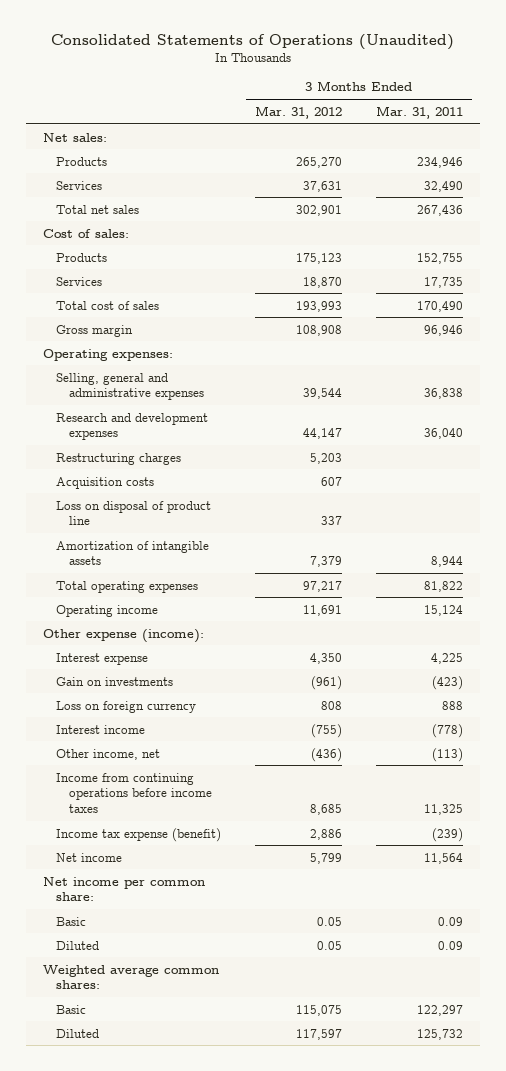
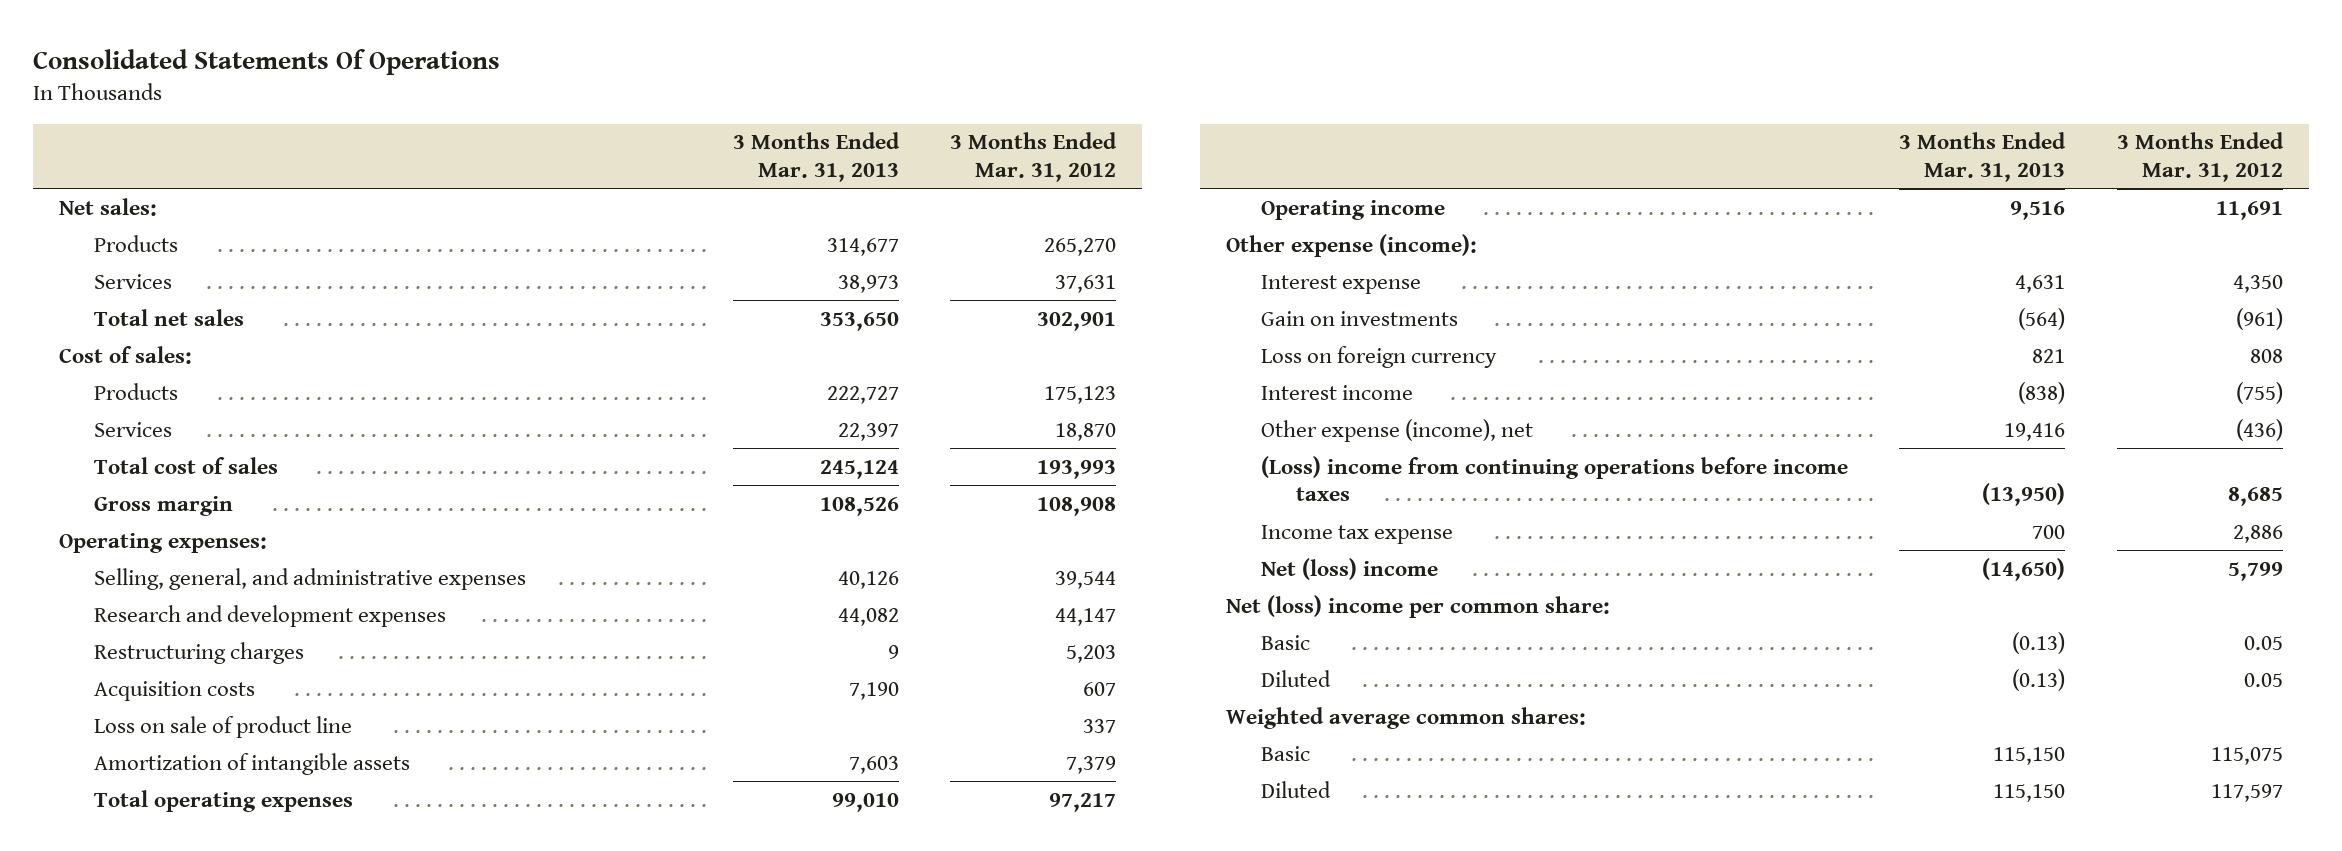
[51,34,455,51] Consolidated Statements of Operations (Unaudited) -> [33,49,501,76] Consolidated Statements Of Operations
[376,105,464,119] Mar. 31, 2011 -> none
none -> [732,132,900,182] 3 Months Ended Mar. 31, 2013
[55,372,204,401] Selling, general and administrative expenses -> [94,567,527,590] Selling, general, and administrative expenses
[55,500,211,526] Loss on disposal of product line -> [94,715,353,738] Loss on sale of product line
[55,748,160,760] Other income, net -> [1260,418,1533,442] Other expense (income), net
[55,772,212,814] Income from continuing operations before income taxes -> [1260,455,1848,502] (Loss) income from continuing operations before income taxes
[55,827,221,842] Income tax expense (benefit) -> [1260,524,1453,544] Income tax expense
[55,852,122,862] Net income -> [1260,557,1438,580] Net (loss) income
[43,876,206,902] Net income per common share: -> [1225,594,1610,618] Net (loss) income per common share:

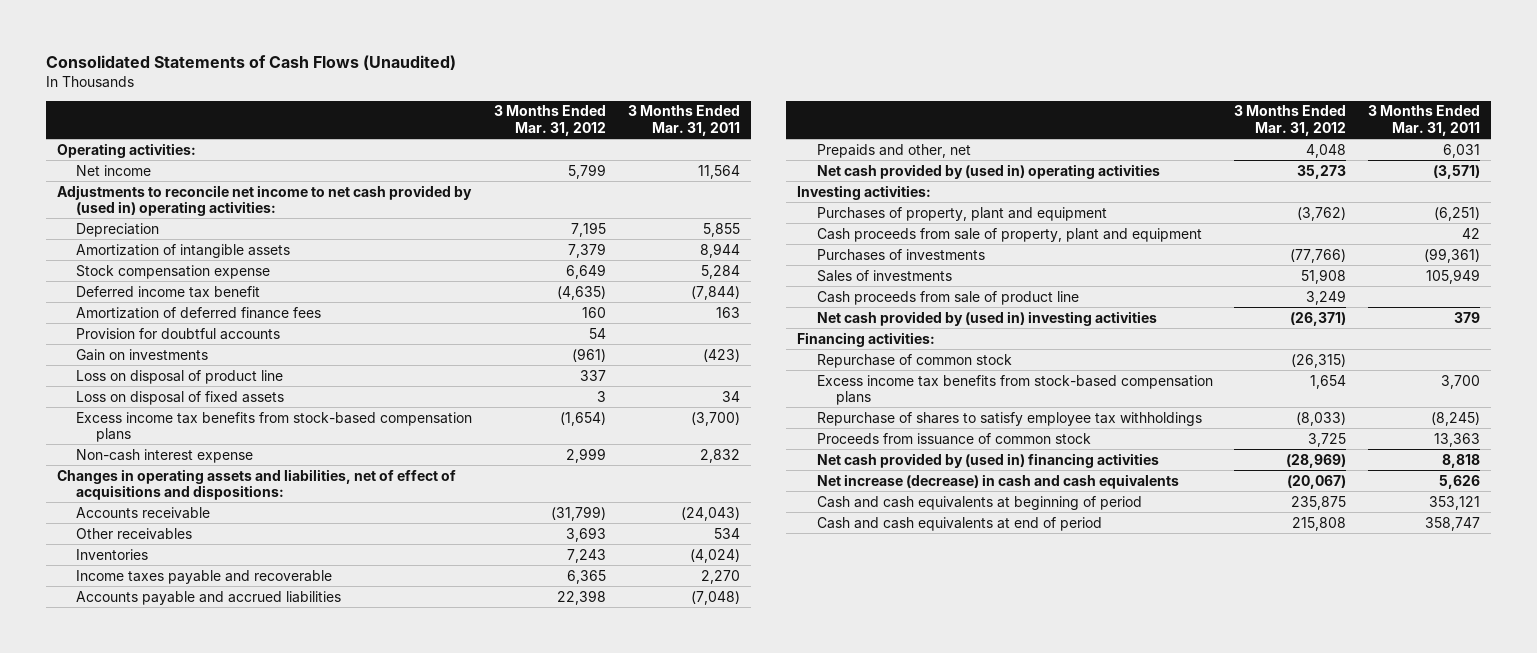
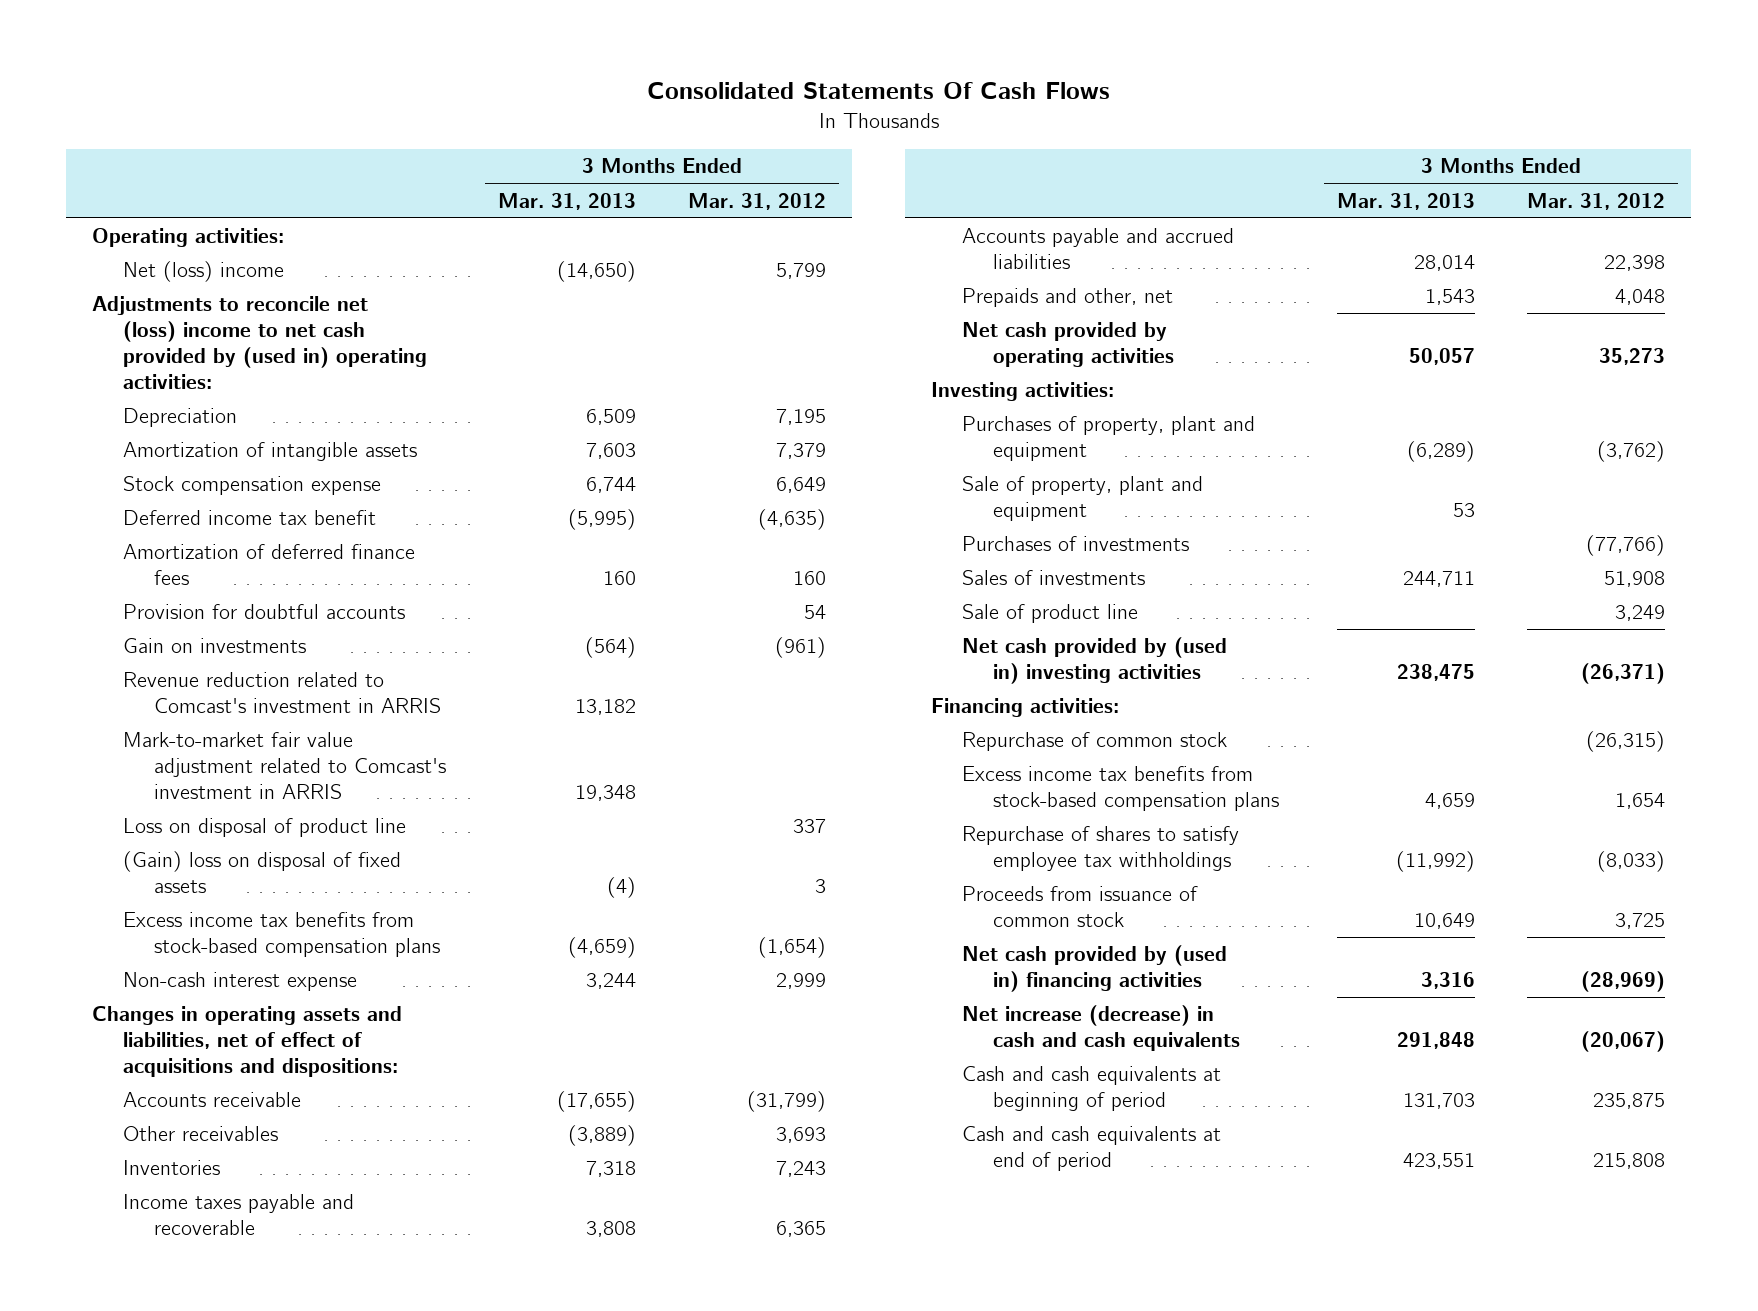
[46,54,457,70] Consolidated Statements of Cash Flows (Unaudited) -> [646,82,1110,100] Consolidated Statements Of Cash Flows
[628,105,741,136] 3 Months Ended Mar. 31, 2011 -> none
none -> [498,192,637,210] Mar. 31, 2013
[76,164,152,176] Net income -> [123,261,285,283] Net (loss) income
[57,184,473,217] Adjustments to reconcile net income to net cash provided by (used in) operating activities: -> [92,296,428,389] Adjustments to reconcile net (loss) income to net cash provided by (used in) operating activities:
none -> [123,672,442,714] Revenue reduction related to Comcast's investment in ARRIS
none -> [123,732,447,800] Mark-to-market fair value adjustment related to Comcast's investment in ARRIS
[76,390,285,405] Loss on disposal of fixed assets -> [123,851,402,894] (Gain) loss on disposal of fixed assets
[816,163,1160,179] Net cash provided by (used in) operating activities -> [962,322,1175,368] Net cash provided by operating activities
[816,227,1202,242] Cash proceeds from sale of property, plant and equipment -> [962,476,1204,522] Sale of property, plant and equipment
[816,290,1079,305] Cash proceeds from sale of product line -> [962,604,1139,624] Sale of product line

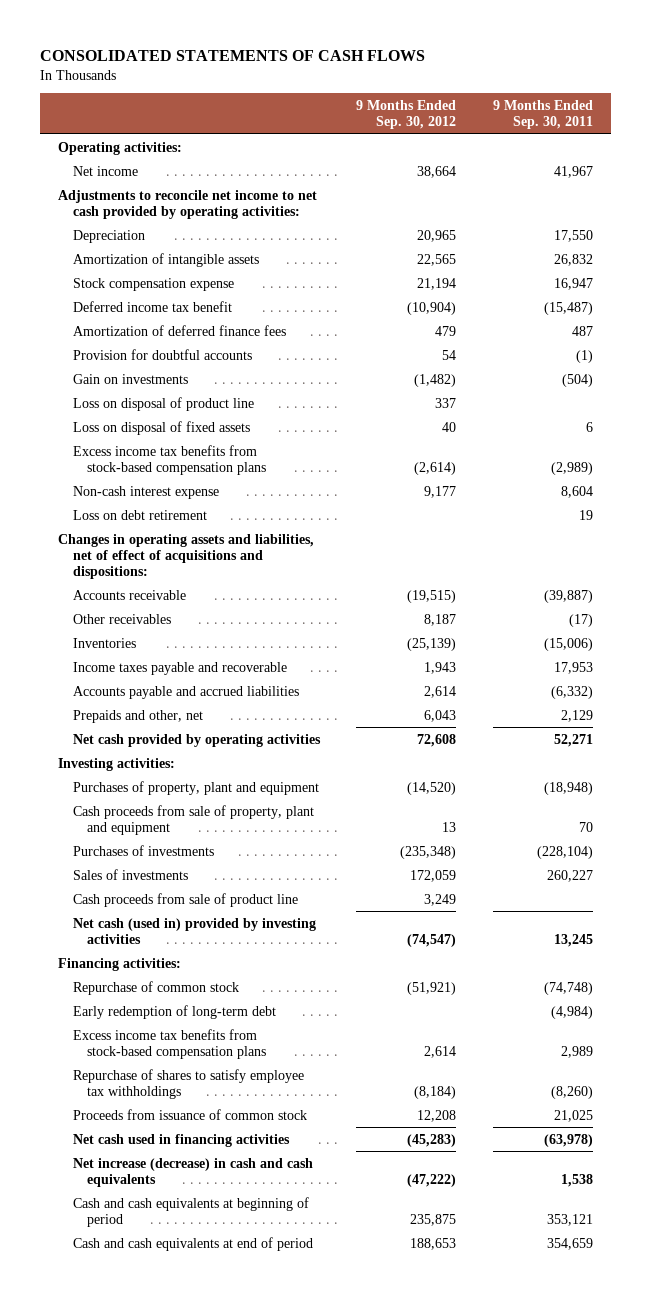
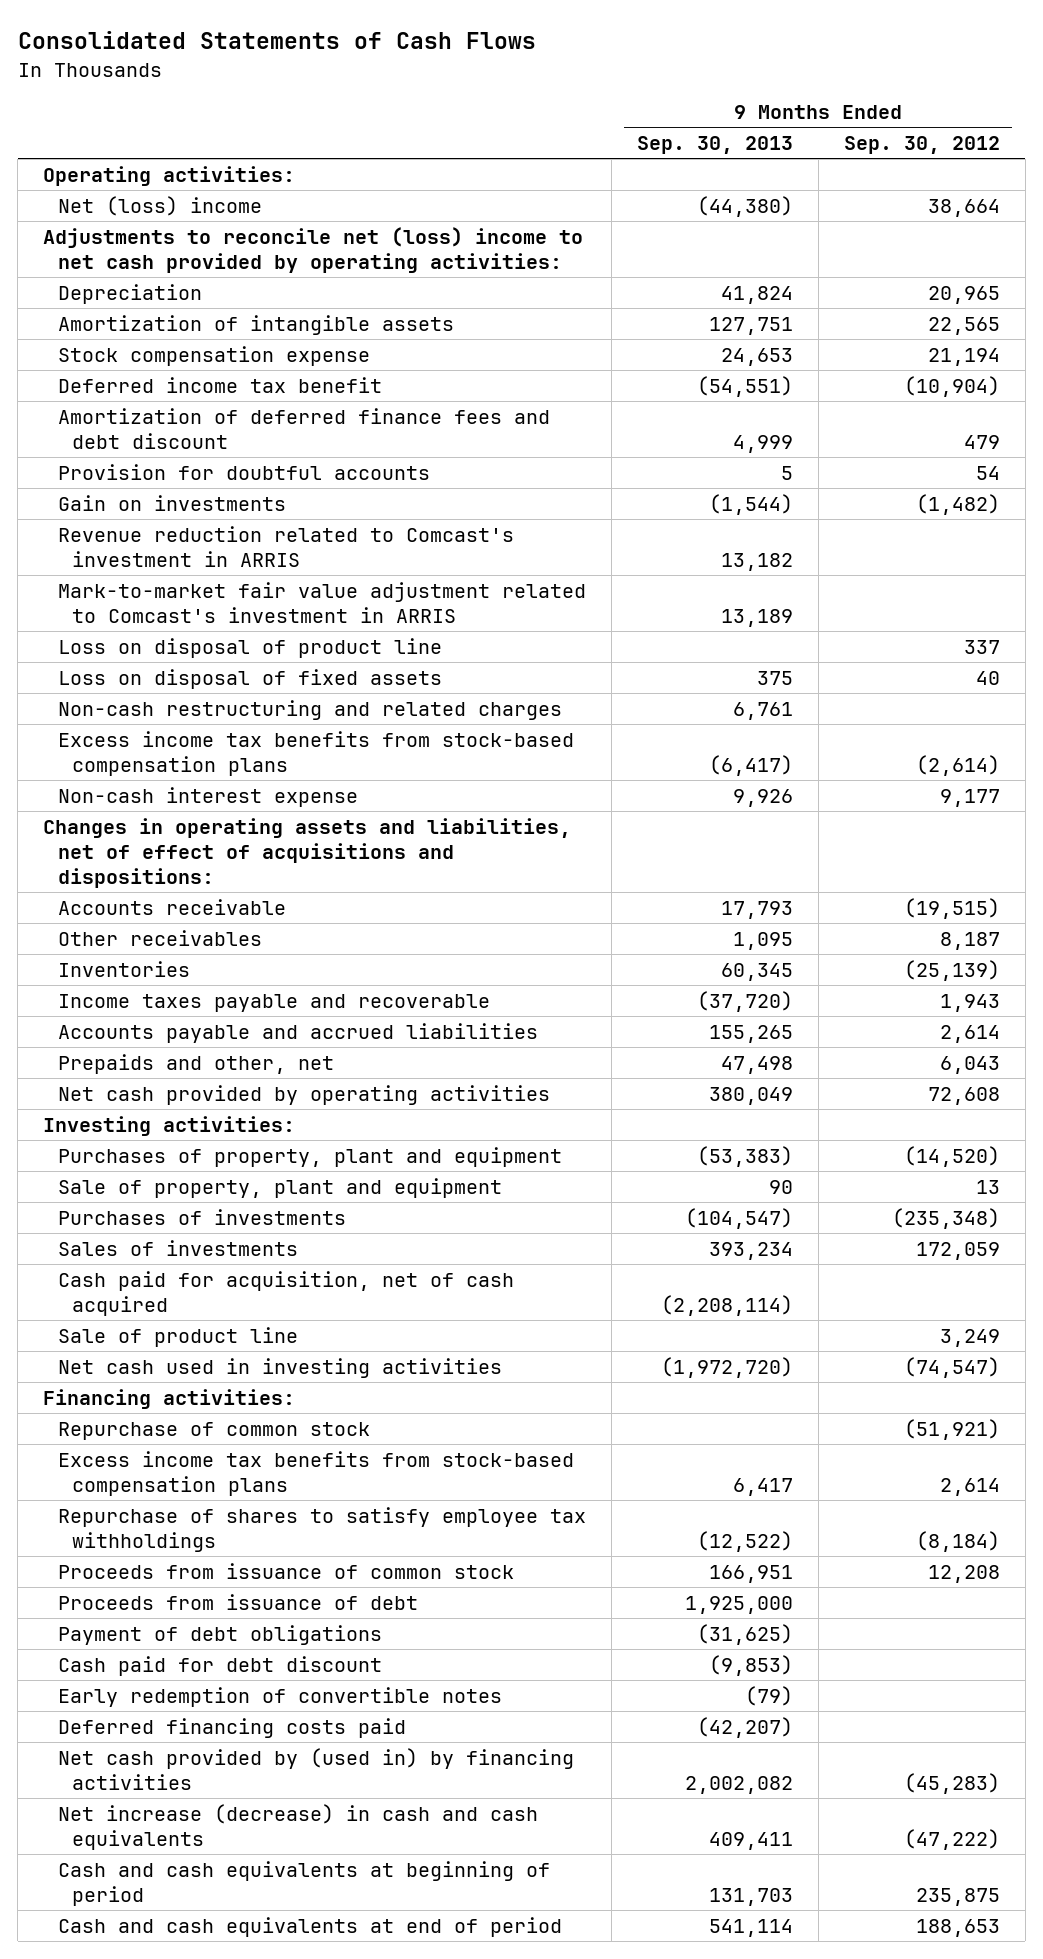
[39,49,425,61] CONSOLIDATED STATEMENTS OF CASH FLOWS -> [17,31,536,50] Consolidated Statements of Cash Flows
[492,99,593,130] 9 Months Ended Sep. 30, 2011 -> none
none -> [636,136,793,155] Sep. 30, 2013
[72,165,138,176] Net income -> [57,195,262,216] Net (loss) income
[57,189,317,219] Adjustments to reconcile net income to net cash provided by operating activities: -> [43,226,584,273] Adjustments to reconcile net (loss) income to net cash provided by operating activities:
[72,324,286,336] Amortization of deferred finance fees -> [57,407,550,449] Amortization of deferred finance fees and debt discount
none -> [57,525,514,567] Revenue reduction related to Comcast's investment in ARRIS
none -> [57,581,586,623] Mark-to-market fair value adjustment related to Comcast's investment in ARRIS
none -> [57,699,562,720] Non-cash restructuring and related charges
[72,509,207,520] Loss on debt retirement -> none
[72,804,314,835] Cash proceeds from sale of property, plant and equipment -> [57,1177,502,1198] Sale of property, plant and equipment
none -> [57,1270,514,1316] Cash paid for acquisition, net of cash acquired
[72,892,298,907] Cash proceeds from sale of product line -> [57,1326,298,1347] Sale of product line
[72,917,316,944] Net cash (used in) provided by investing activities -> [57,1357,502,1378] Net cash used in investing activities
[72,1004,276,1019] Early redemption of long-term debt -> none
none -> [57,1593,418,1610] Proceeds from issuance of debt
none -> [57,1624,382,1645] Payment of debt obligations
none -> [57,1655,382,1676] Cash paid for debt discount
none -> [57,1686,502,1707] Early redemption of convertible notes
none -> [57,1717,406,1738] Deferred financing costs paid
[72,1133,290,1147] Net cash used in financing activities -> [57,1747,574,1790] Net cash provided by (used in) by financing activities

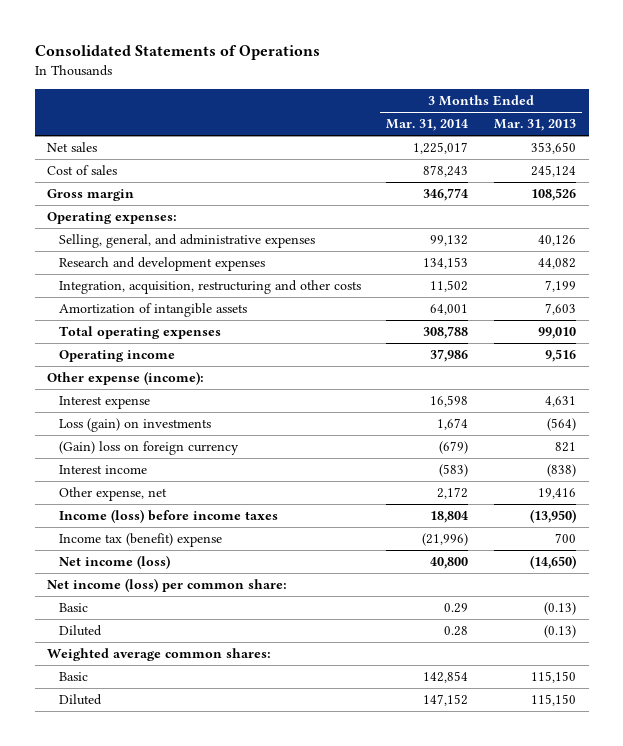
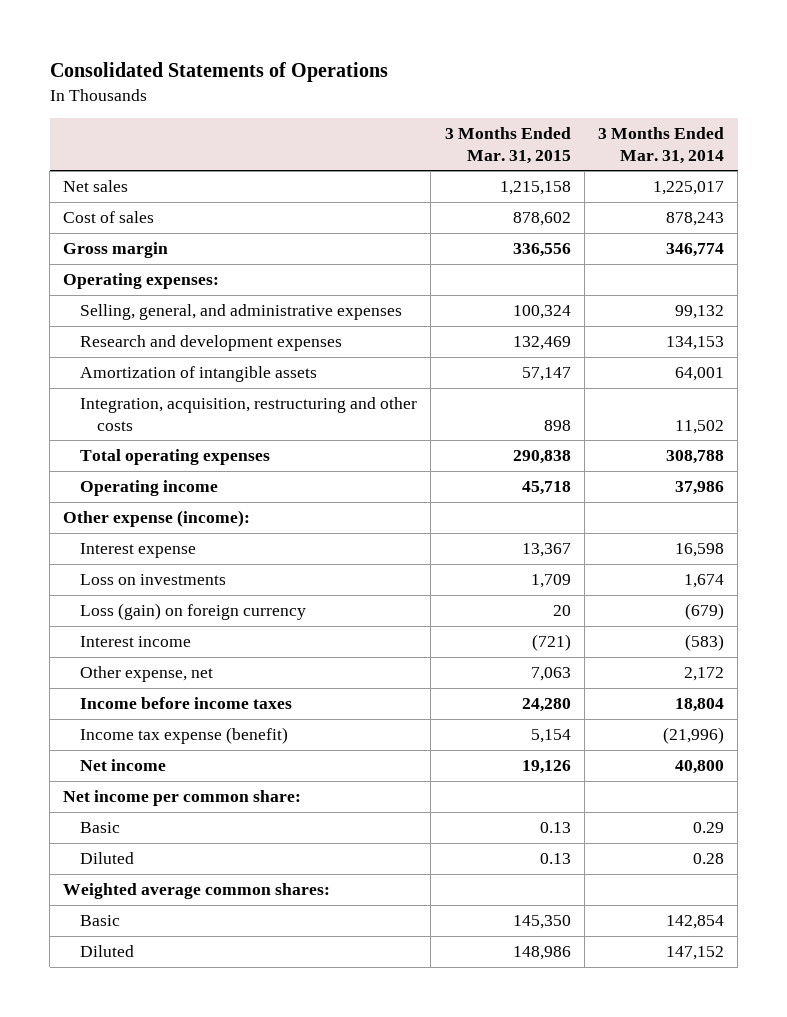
[493,119,576,132] Mar. 31, 2013 -> none
none -> [444,127,571,164] 3 Months Ended Mar. 31, 2015
[58,280,361,295] Integration, acquisition, restructuring and other costs -> [80,397,418,431] Integration, acquisition, restructuring and other costs
[58,418,211,433] Loss (gain) on investments -> [80,574,227,586] Loss on investments
[58,441,239,456] (Gain) loss on foreign currency -> [80,603,307,621] Loss (gain) on foreign currency
[58,509,278,524] Income (loss) before income taxes -> [80,697,293,710] Income before income taxes
[58,533,222,548] Income tax (benefit) expense -> [80,727,289,745] Income tax expense (benefit)
[58,555,170,570] Net income (loss) -> [80,759,167,772] Net income
[47,578,288,593] Net income (loss) per common share: -> [63,790,302,807] Net income per common share:

